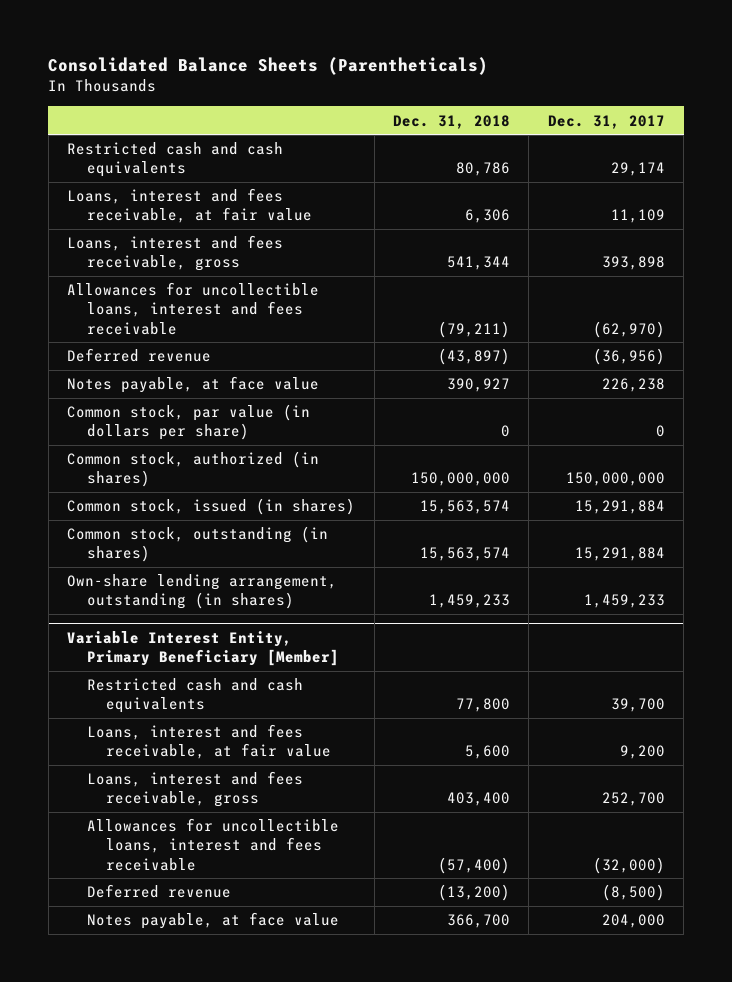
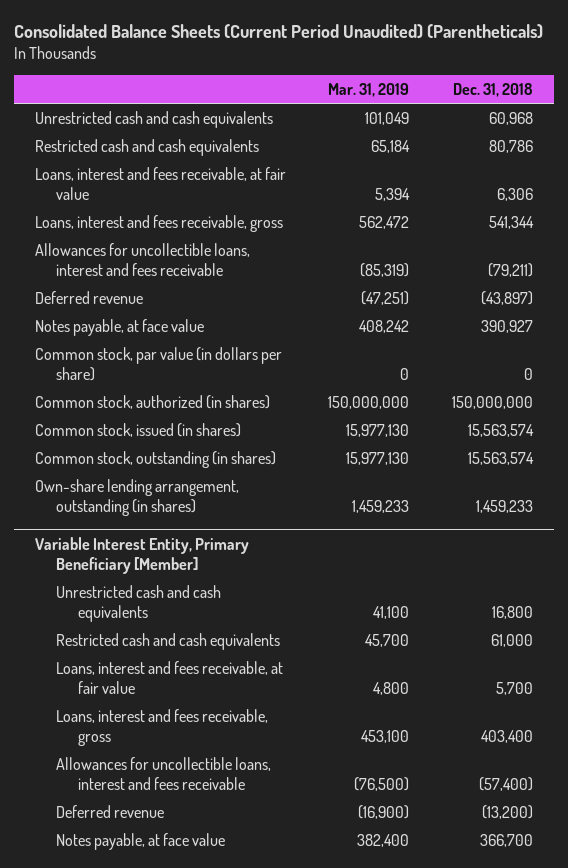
[48,57,489,76] Consolidated Balance Sheets (Parentheticals) -> [13,24,543,40] Consolidated Balance Sheets (Current Period Unaudited) (Parentheticals)
[547,114,665,129] Dec. 31, 2017 -> none
none -> [328,83,410,98] Mar. 31, 2019
none -> [34,110,273,128] Unrestricted cash and cash equivalents
none -> [56,584,222,622] Unrestricted cash and cash equivalents
[456,698,511,713] 77,800 -> [490,633,533,647] 61,000
[465,745,511,760] 5,600 -> [495,681,533,695] 5,700

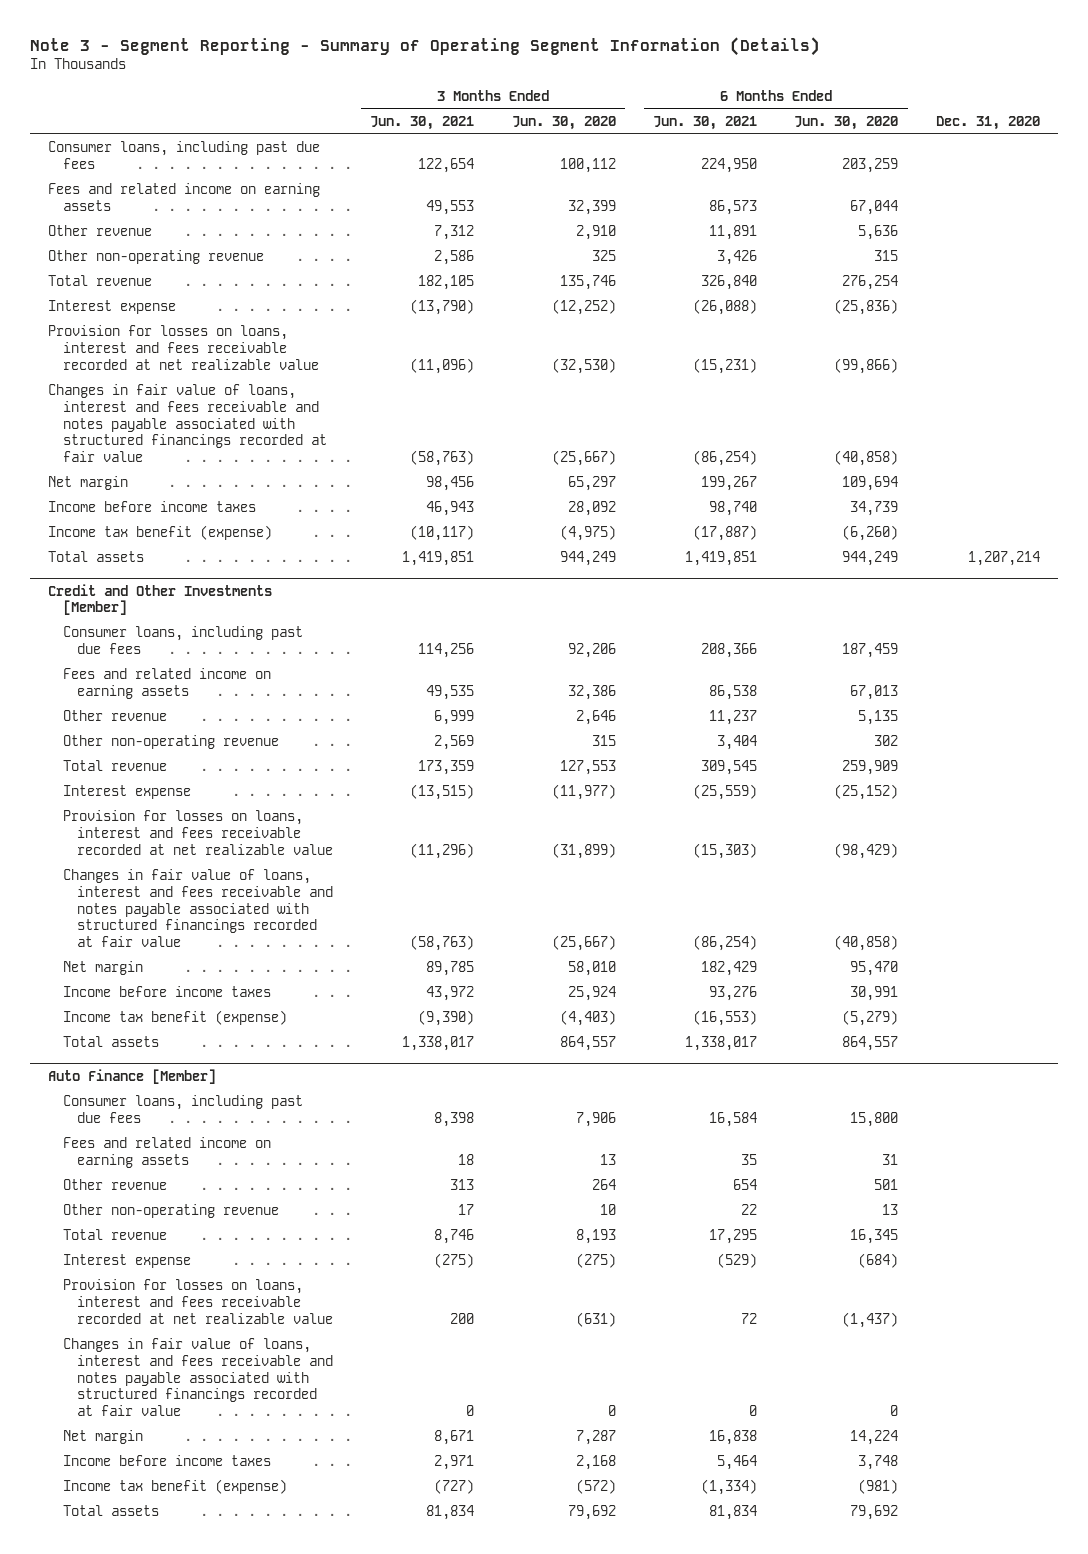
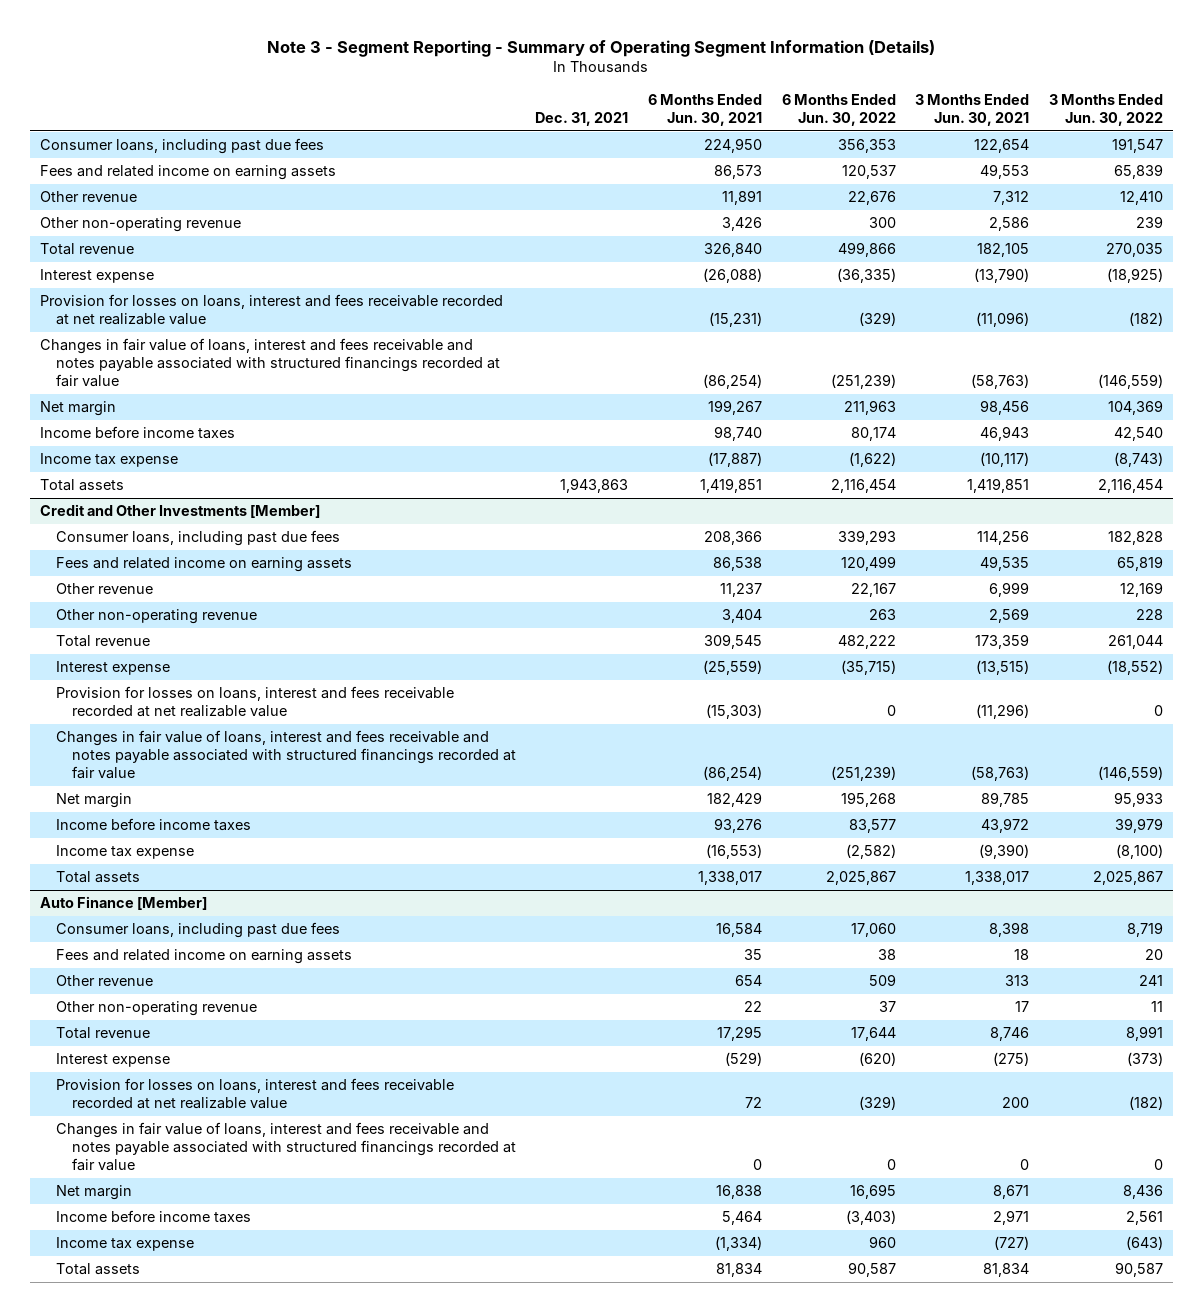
[511,115,616,130] Jun. 30, 2020 -> none
[794,115,899,130] Jun. 30, 2020 -> none
[935,115,1040,130] Dec. 31, 2020 -> none
none -> [535,111,629,126] Dec. 31, 2021
none -> [781,94,896,126] 6 Months Ended Jun. 30, 2022
none -> [1048,94,1163,126] 3 Months Ended Jun. 30, 2022
[48,525,273,541] Income tax benefit (expense) -> [39,453,178,468] Income tax expense
[62,1010,287,1026] Income tax benefit (expense) -> [55,845,194,860] Income tax expense
[62,1479,287,1495] Income tax benefit (expense) -> [55,1237,194,1252] Income tax expense

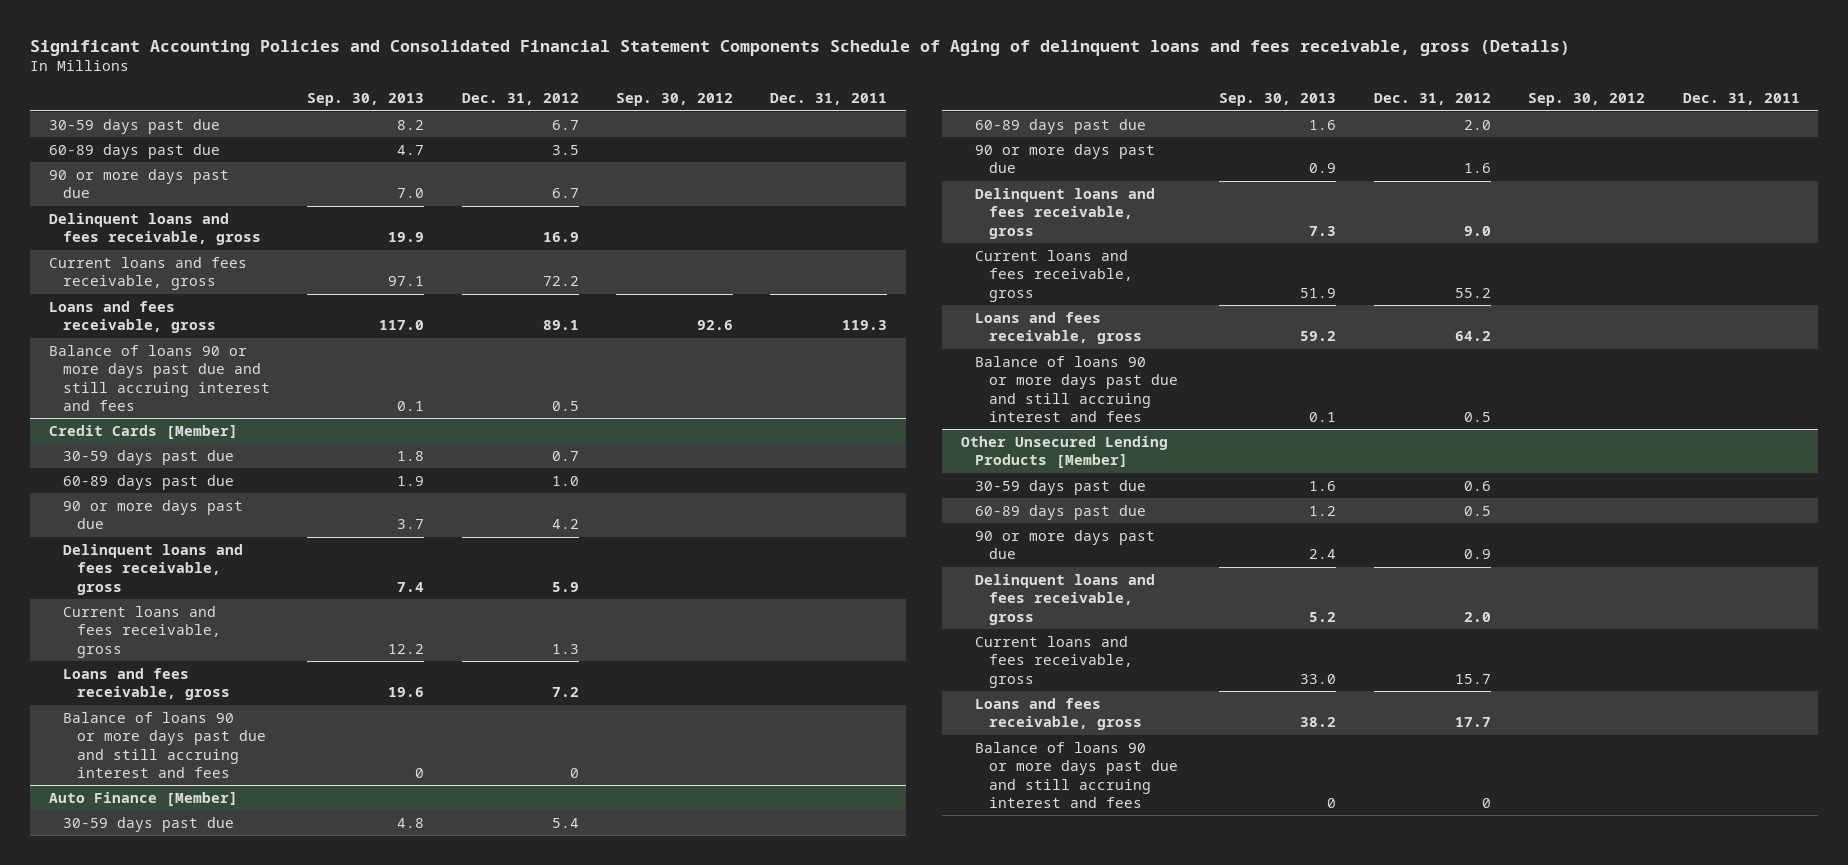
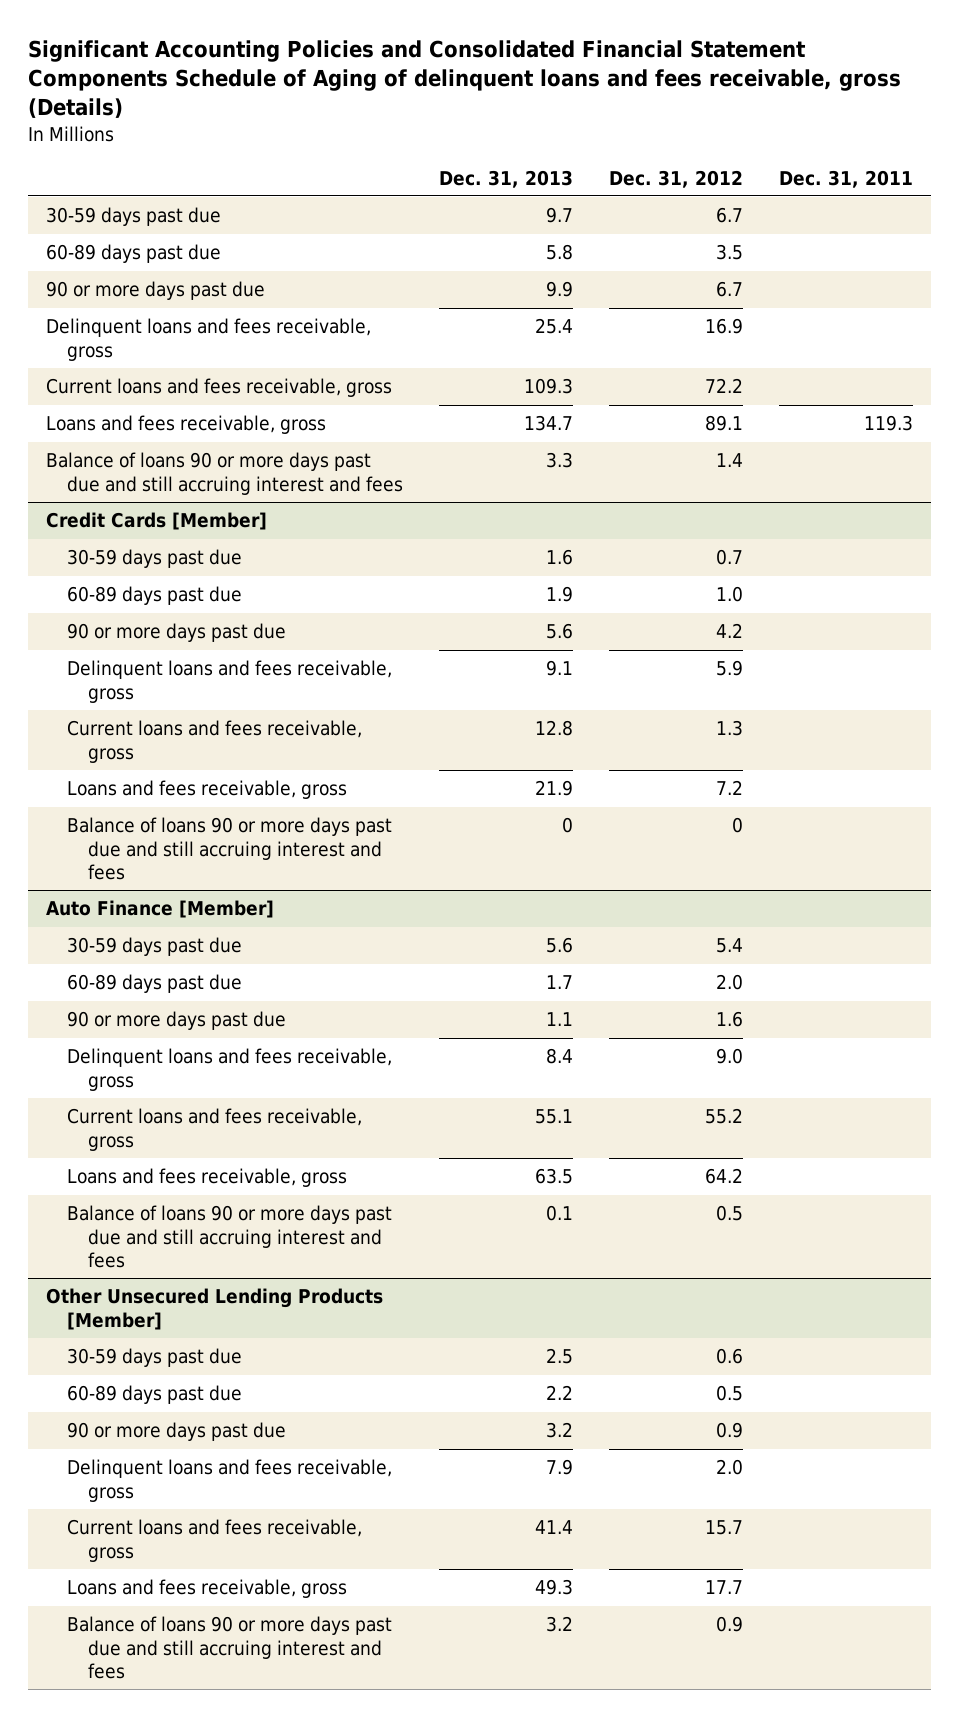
[307,93,425,107] Sep. 30, 2013 -> none
[616,93,734,107] Sep. 30, 2012 -> none
none -> [438,169,573,188] Dec. 31, 2013
[551,401,579,412] 0.5 -> [715,453,743,468] 1.4
[1481,798,1491,809] 0 -> [715,1616,743,1633] 0.9

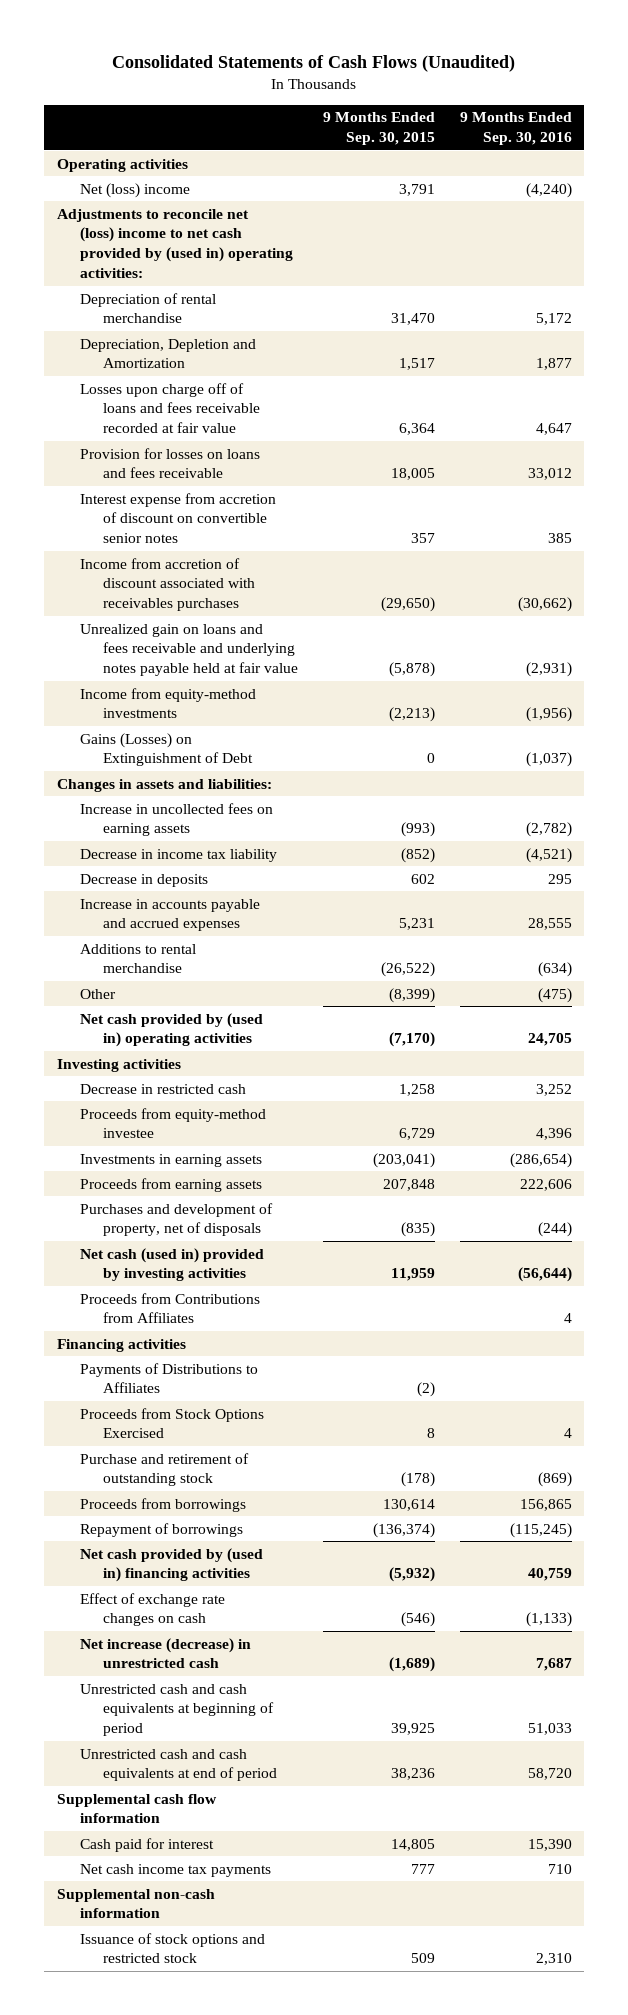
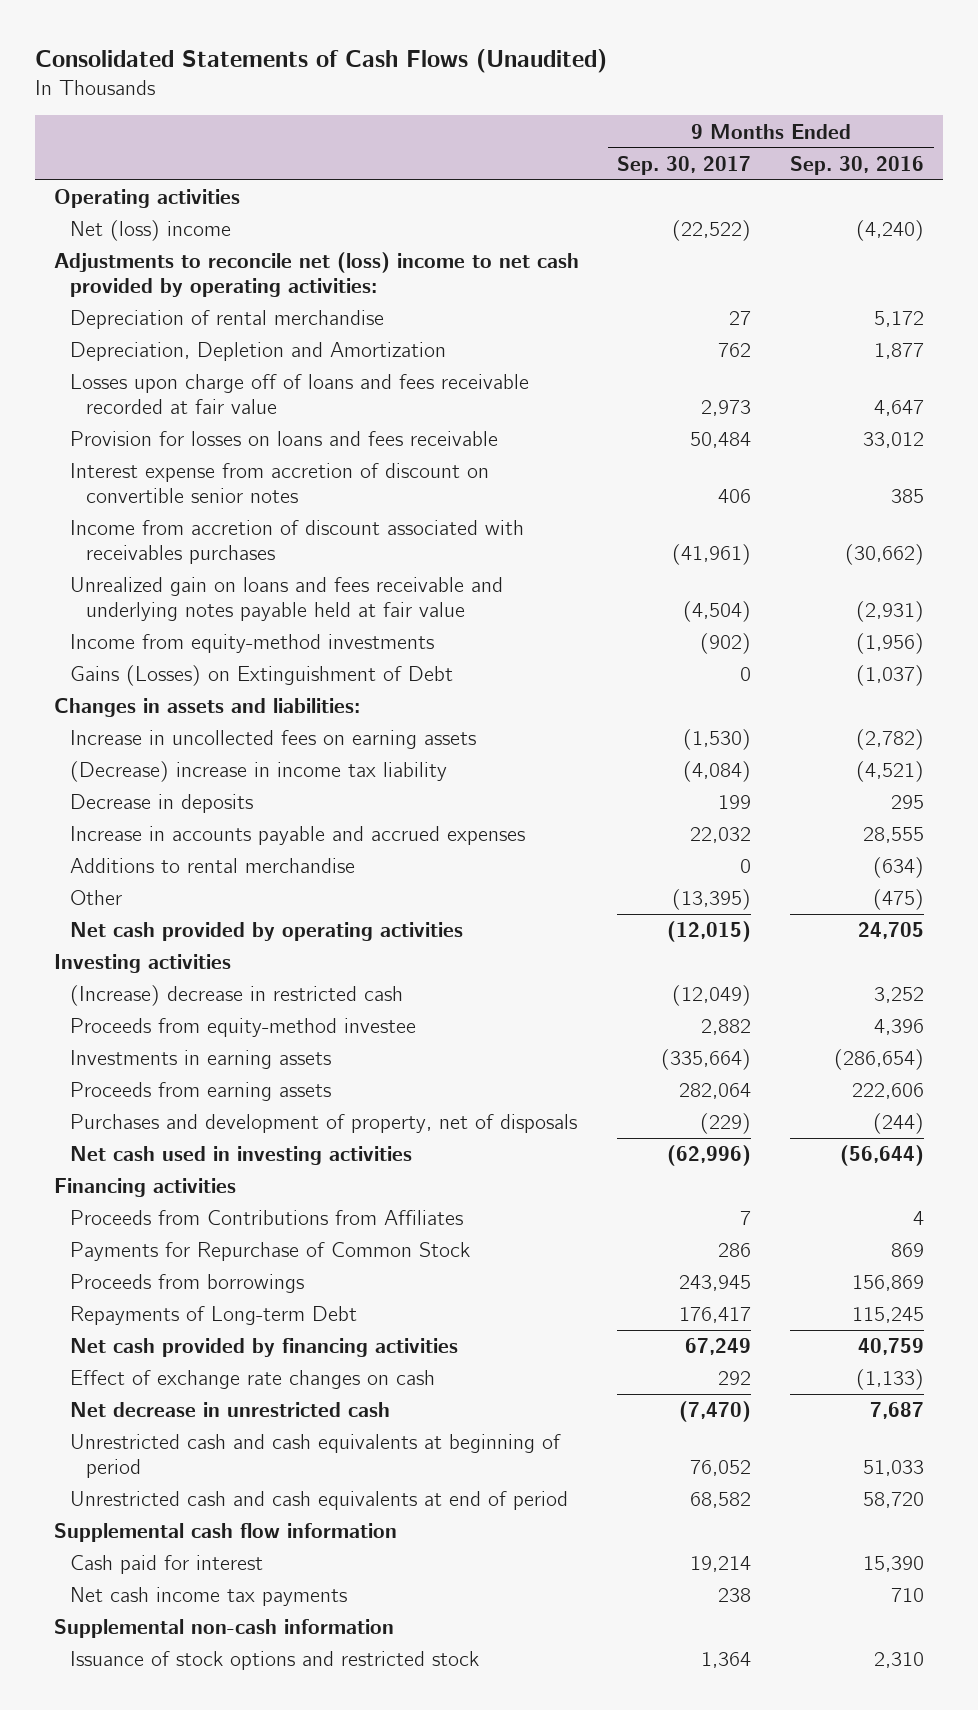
[322,112,435,146] 9 Months Ended Sep. 30, 2015 -> none
none -> [617,155,752,175] Sep. 30, 2017
[56,208,293,279] Adjustments to reconcile net (loss) income to net cash provided by (used in) operating activities: -> [54,252,580,297] Adjustments to reconcile net (loss) income to net cash provided by operating activities:
[79,848,277,862] Decrease in income tax liability -> [70,761,448,783] (Decrease) increase in income tax liability
[79,1012,263,1048] Net cash provided by (used in) operating activities -> [70,922,464,942] Net cash provided by operating activities
[79,1083,246,1094] Decrease in restricted cash -> [70,985,404,1007] (Increase) decrease in restricted cash
[79,1247,264,1282] Net cash (used in) provided by investing activities -> [70,1146,413,1166] Net cash used in investing activities
[79,1362,258,1394] Payments of Distributions to Affiliates -> none
[79,1407,264,1439] Proceeds from Stock Options Exercised -> none
[79,1292,260,1324] Proceeds from Contributions from Affiliates -> [70,1210,464,1226] Proceeds from Contributions from Affiliates
[79,1452,249,1487] Purchase and retirement of outstanding stock -> [70,1242,471,1262] Payments for Repurchase of Common Stock
[537,1472,572,1488] (869) -> [890,1243,924,1258] 869
[519,1498,572,1511] 156,865 -> [851,1275,924,1292] 156,869
[79,1522,243,1537] Repayment of borrowings -> [70,1306,358,1326] Repayments of Long-term Debt
[509,1522,572,1538] (115,245) -> [851,1307,924,1324] 115,245
[79,1547,263,1583] Net cash provided by (used in) financing activities -> [70,1338,459,1358] Net cash provided by financing activities
[79,1637,251,1669] Net increase (decrease) in unrestricted cash -> [70,1402,391,1418] Net decrease in unrestricted cash

